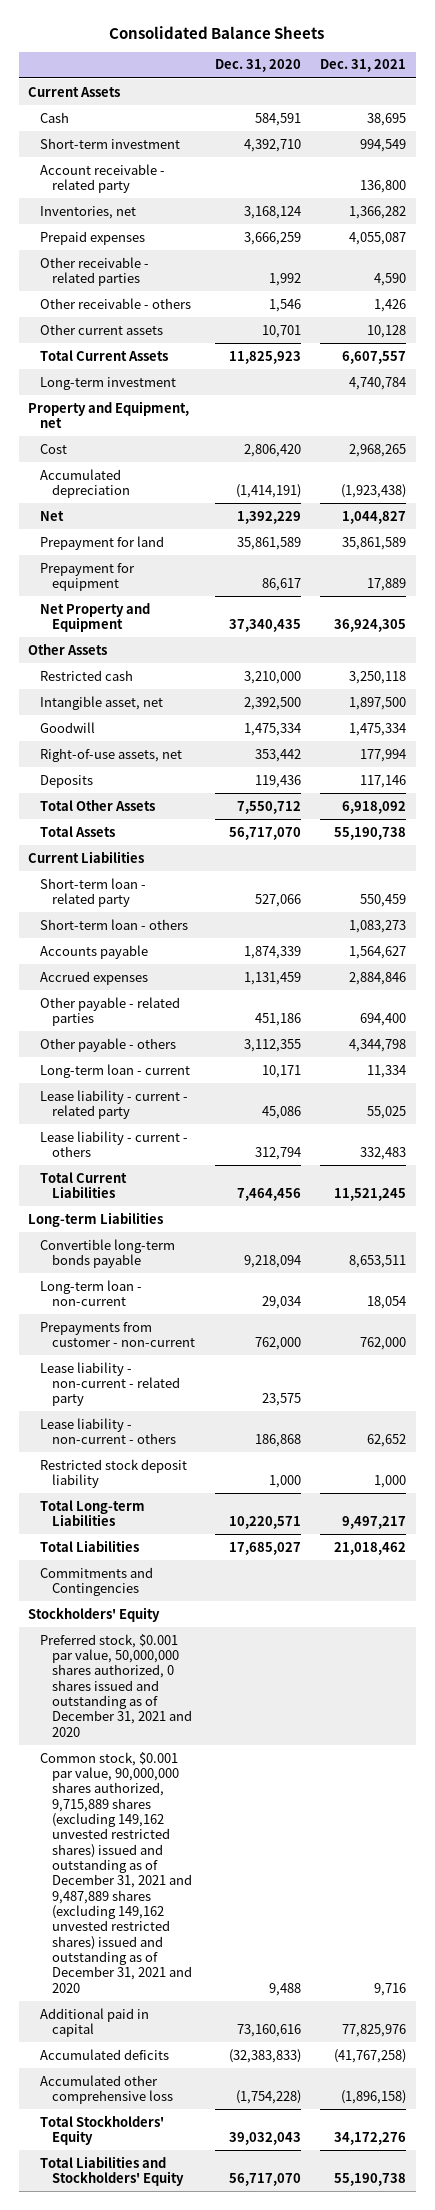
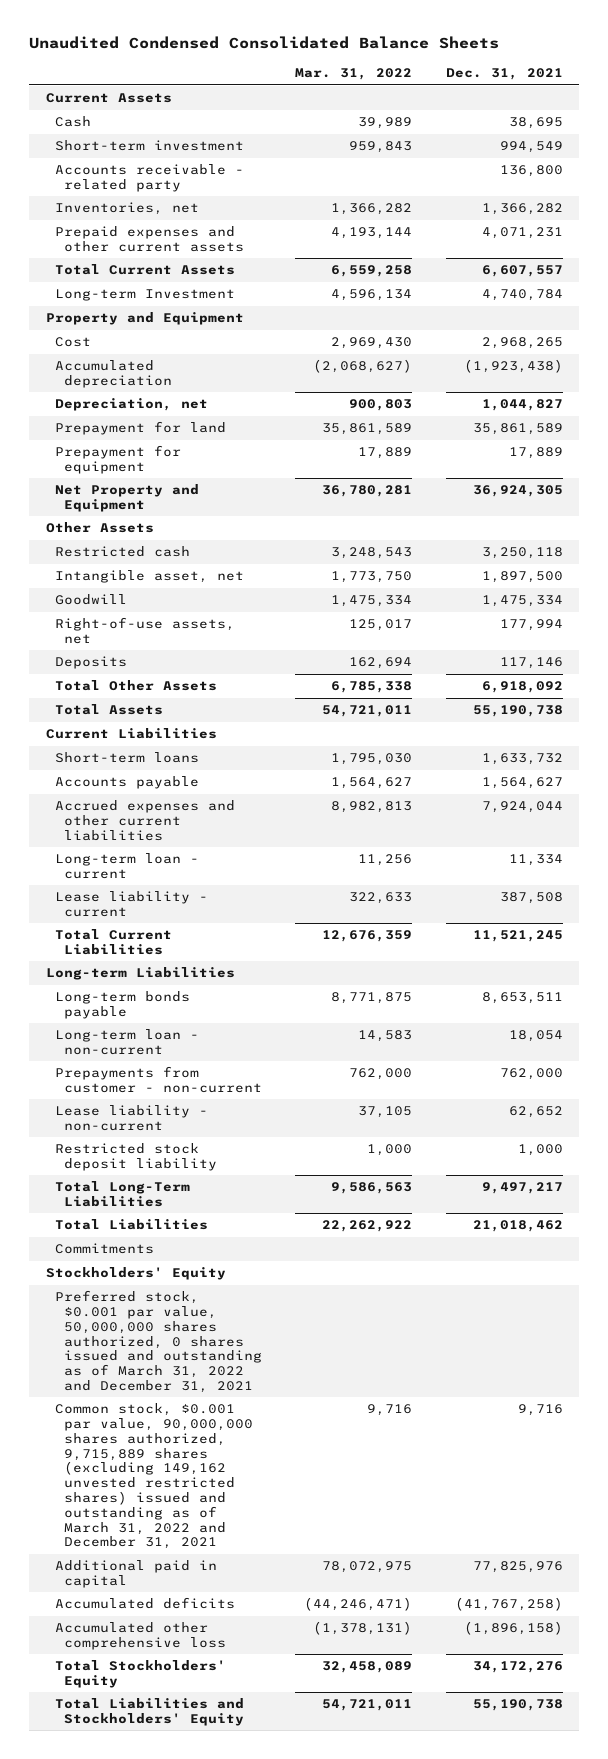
[109,25,325,39] Consolidated Balance Sheets -> [28,36,499,50] Unaudited Condensed Consolidated Balance Sheets
[214,59,301,73] Dec. 31, 2020 -> none
none -> [295,68,413,81] Mar. 31, 2022
[40,163,166,193] Account receivable - related party -> [54,164,244,193] Accounts receivable - related party
[40,256,150,286] Other receivable - related parties -> none
[40,297,192,309] Other receivable - others -> none
[40,323,164,335] Other current assets -> none
[40,230,146,245] Prepaid expenses -> [54,226,244,253] Prepaid expenses and other current assets
[349,231,407,245] 4,055,087 -> [481,227,563,240] 4,071,231
[40,376,177,390] Long-term investment -> [54,289,235,302] Long-term Investment
[28,400,190,428] Property and Equipment, net -> [45,312,244,326] Property and Equipment
[40,510,65,521] Net -> [54,398,208,412] Depreciation, net
[40,877,147,907] Short-term loan - related party -> none
[40,918,189,930] Short-term loan - others -> [54,752,199,764] Short-term loans
[349,919,407,933] 1,083,273 -> [481,753,563,766] 1,633,732
[40,970,149,985] Accrued expenses -> none
[40,996,181,1026] Other payable - related parties -> none
[40,1037,177,1052] Other payable - others -> none
none -> [54,800,235,841] Accrued expenses and other current liabilities
[40,1130,189,1157] Lease liability - current - others -> none
[40,1089,189,1119] Lease liability - current - related party -> [54,891,208,918] Lease liability - current
[367,1105,407,1119] 55,025 -> [499,892,563,905] 387,508
[40,1238,176,1268] Convertible long-term bonds payable -> [54,991,190,1020] Long-term bonds payable
[40,1361,180,1407] Lease liability - non-current - related party -> none
[40,1417,176,1444] Lease liability - non-current - others -> [54,1105,208,1132] Lease liability - non-current
[40,1499,146,1526] Total Long-term Liabilities -> [54,1181,190,1208] Total Long-Term Liabilities
[40,1566,154,1596] Commitments and Contingencies -> [54,1243,154,1255] Commitments
[40,1633,192,1737] Preferred stock, $0.001 par value, 50,000,000 shares authorized, 0 shares issued and outstanding as of December 31, 2021 and 2020 -> [54,1290,262,1393] Preferred stock, $0.001 par value, 50,000,000 shares authorized, 0 shares issued and outstanding as of March 31, 2022 and December 31, 2021
[40,1751,192,1993] Common stock, $0.001 par value, 90,000,000 shares authorized, 9,715,889 shares (excluding 149,162 unvested restricted shares) issued and outstanding as of December 31, 2021 and 9,487,889 shares (excluding 149,162 unvested restricted shares) issued and outstanding as of December 31, 2021 and 2020 -> [54,1403,253,1550] Common stock, $0.001 par value, 90,000,000 shares authorized, 9,715,889 shares (excluding 149,162 unvested restricted shares) issued and outstanding as of March 31, 2022 and December 31, 2021

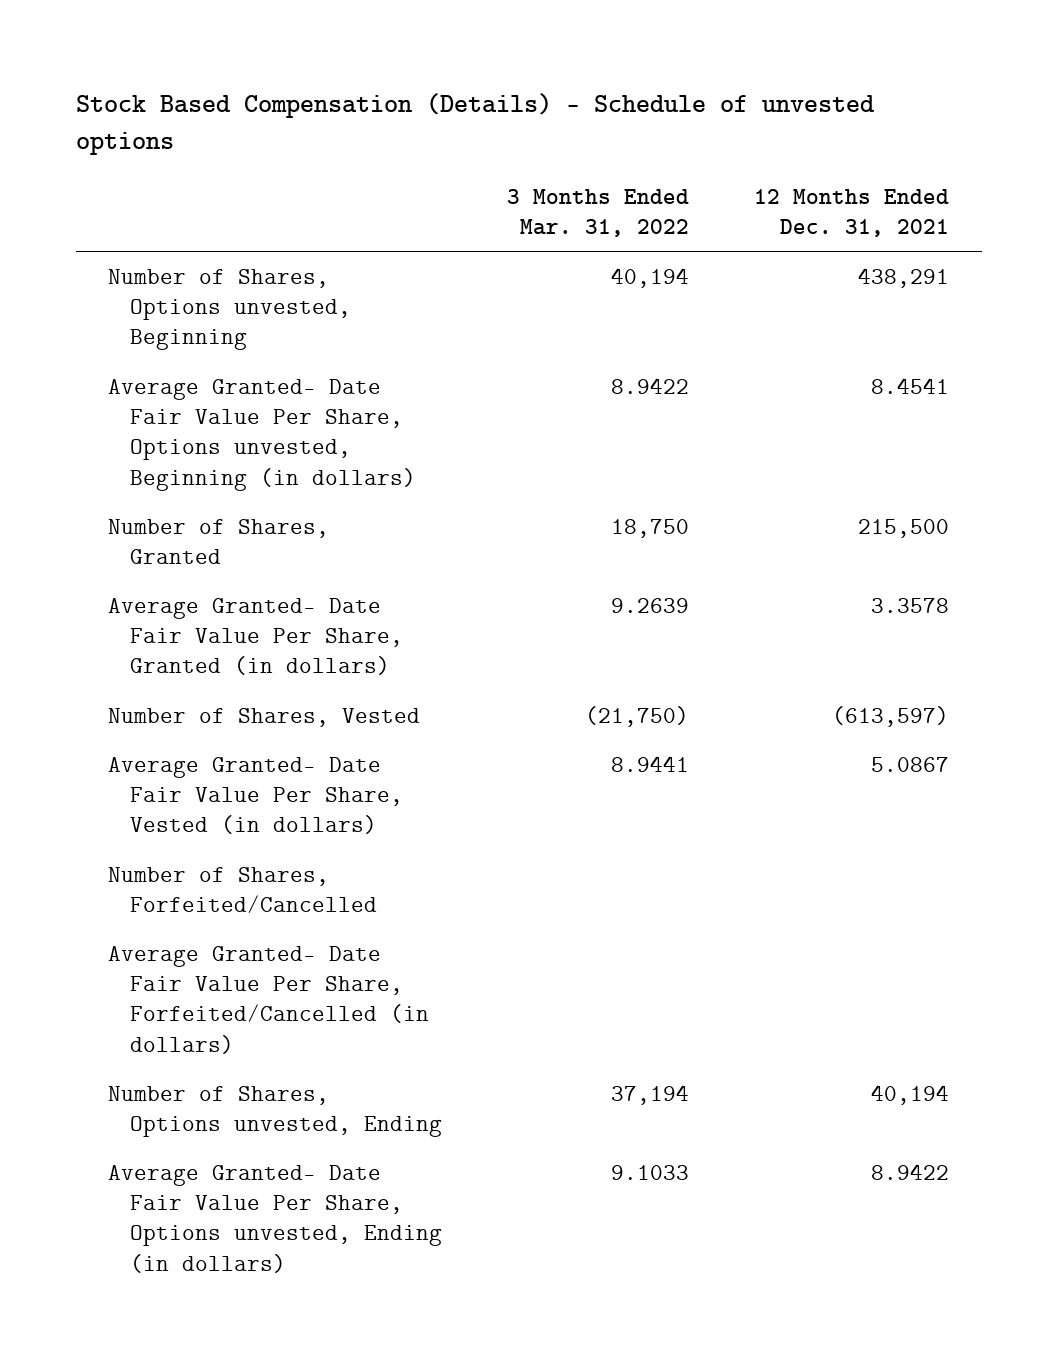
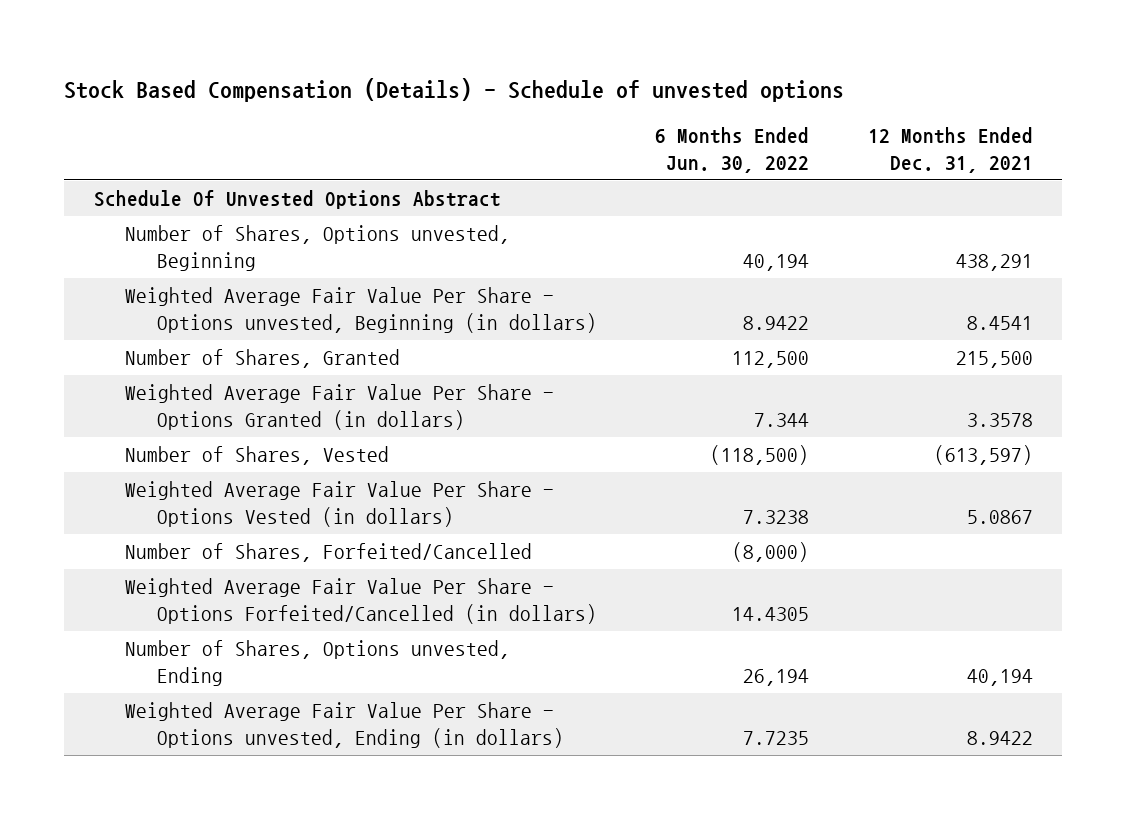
[507,188,690,238] 3 Months Ended Mar. 31, 2022 -> none
none -> [655,127,810,173] 6 Months Ended Jun. 30, 2022
none -> [93,190,501,210] Schedule Of Unvested Options Abstract
[108,378,417,491] Average Granted- Date Fair Value Per Share, Options unvested, Beginning (in dollars) -> [125,287,597,333] Weighted Average Fair Value Per Share - Options unvested, Beginning (in dollars)
[108,597,404,676] Average Granted- Date Fair Value Per Share, Granted (in dollars) -> [125,384,555,430] Weighted Average Fair Value Per Share - Options Granted (in dollars)
[108,756,404,835] Average Granted- Date Fair Value Per Share, Vested (in dollars) -> [125,481,555,527] Weighted Average Fair Value Per Share - Options Vested (in dollars)
[108,945,430,1054] Average Granted- Date Fair Value Per Share, Forfeited/Cancelled (in dollars) -> [125,578,597,624] Weighted Average Fair Value Per Share - Options Forfeited/Cancelled (in dollars)
[108,1164,443,1273] Average Granted- Date Fair Value Per Share, Options unvested, Ending (in dollars) -> [125,702,564,748] Weighted Average Fair Value Per Share - Options unvested, Ending (in dollars)

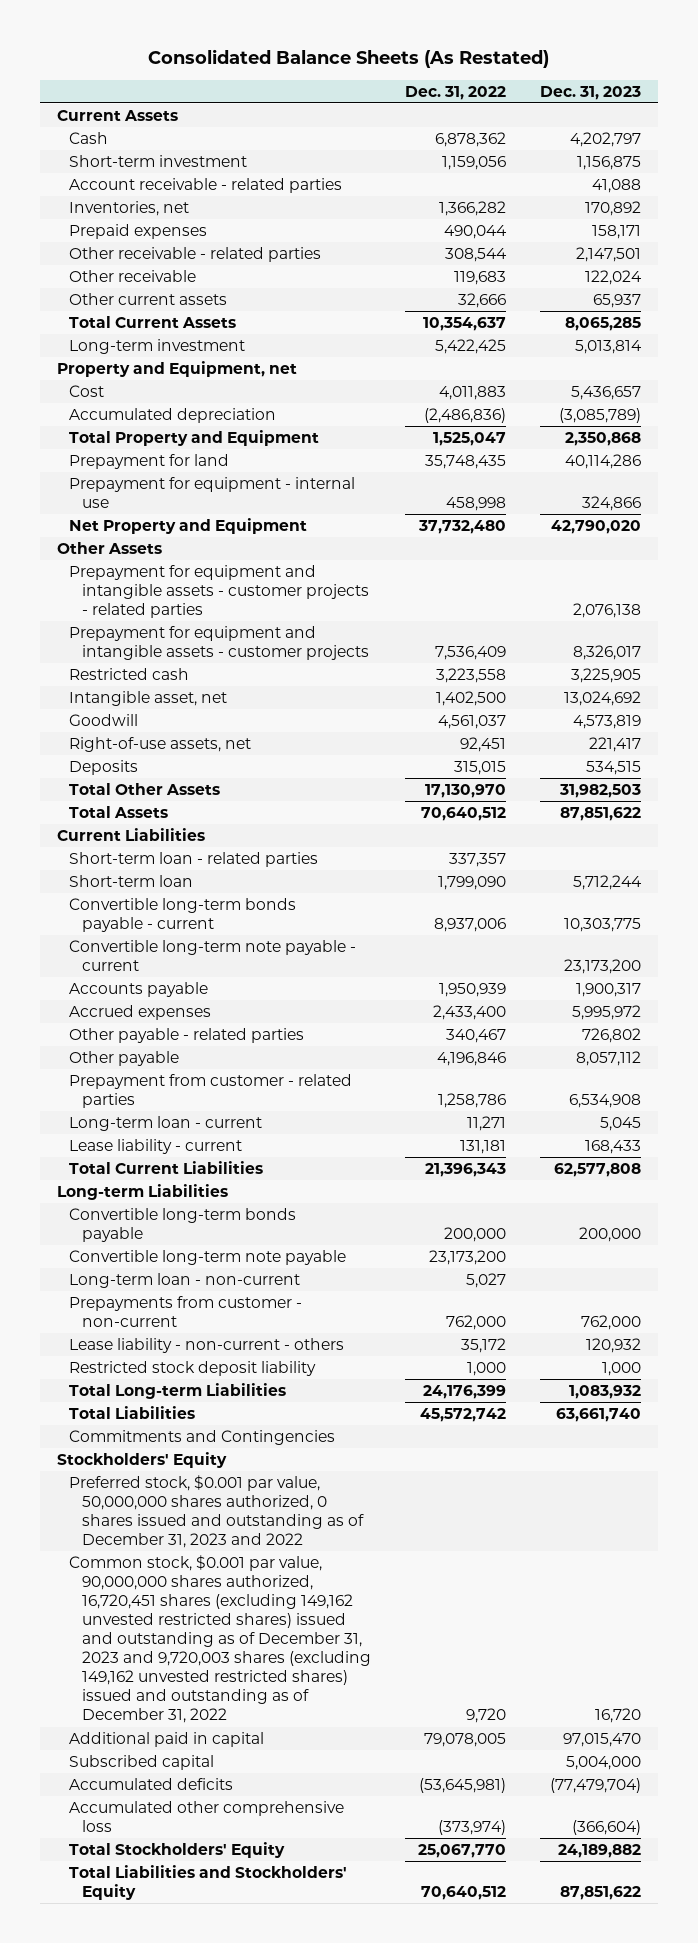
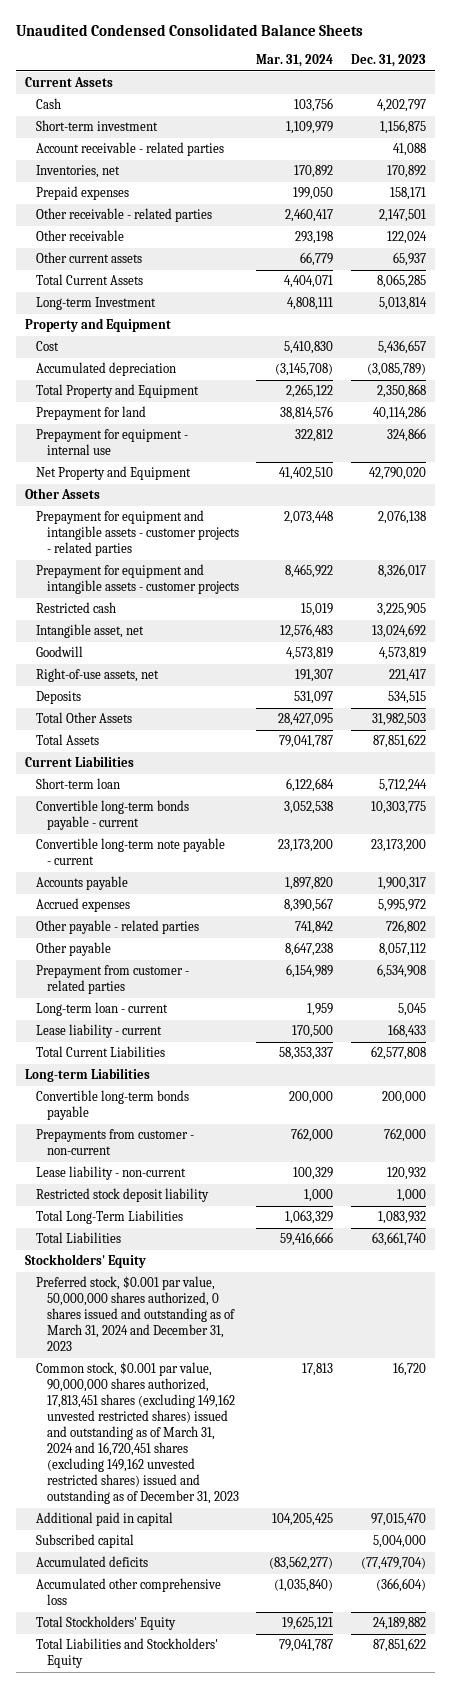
[148,48,550,68] Consolidated Balance Sheets (As Restated) -> [15,23,363,36] Unaudited Condensed Consolidated Balance Sheets
[405,85,507,100] Dec. 31, 2022 -> none
none -> [256,53,334,67] Mar. 31, 2024
[69,339,246,355] Long-term investment -> [35,297,156,311] Long-term Investment
[56,361,297,378] Property and Equipment, net -> [24,318,171,333] Property and Equipment
[69,852,319,868] Short-term loan - related parties -> none
[69,1250,347,1266] Convertible long-term note payable -> none
[69,1273,301,1289] Long-term loan - non-current -> none
[69,1338,345,1354] Lease liability - non-current - others -> [35,1166,186,1181] Lease liability - non-current
[69,1383,287,1400] Total Long-term Liabilities -> [35,1210,183,1225] Total Long-Term Liabilities
[69,1430,336,1446] Commitments and Contingencies -> none
[69,1475,365,1549] Preferred stock, $0.001 par value, 50,000,000 shares authorized, 0 shares issued and outstanding as of December 31, 2023 and 2022 -> [35,1276,235,1352] Preferred stock, $0.001 par value, 50,000,000 shares authorized, 0 shares issued and outstanding as of March 31, 2024 and December 31, 2023
[69,1555,372,1724] Common stock, $0.001 par value, 90,000,000 shares authorized, 16,720,451 shares (excluding 149,162 unvested restricted shares) issued and outstanding as of December 31, 2023 and 9,720,003 shares (excluding 149,162 unvested restricted shares) issued and outstanding as of December 31, 2022 -> [35,1362,239,1505] Common stock, $0.001 par value, 90,000,000 shares authorized, 17,813,451 shares (excluding 149,162 unvested restricted shares) issued and outstanding as of March 31, 2024 and 16,720,451 shares (excluding 149,162 unvested restricted shares) issued and outstanding as of December 31, 2023

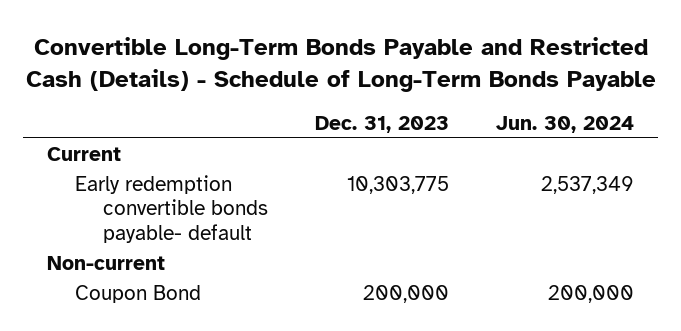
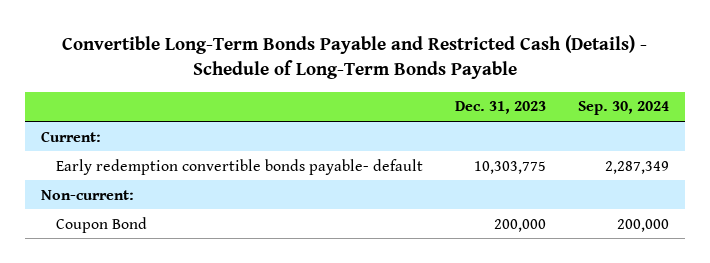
[496,115,635,133] Jun. 30, 2024 -> none
none -> [577,101,669,116] Sep. 30, 2024
[46,147,121,162] Current -> [41,130,102,142] Current:
[46,256,165,271] Non-current -> [41,189,135,200] Non-current:

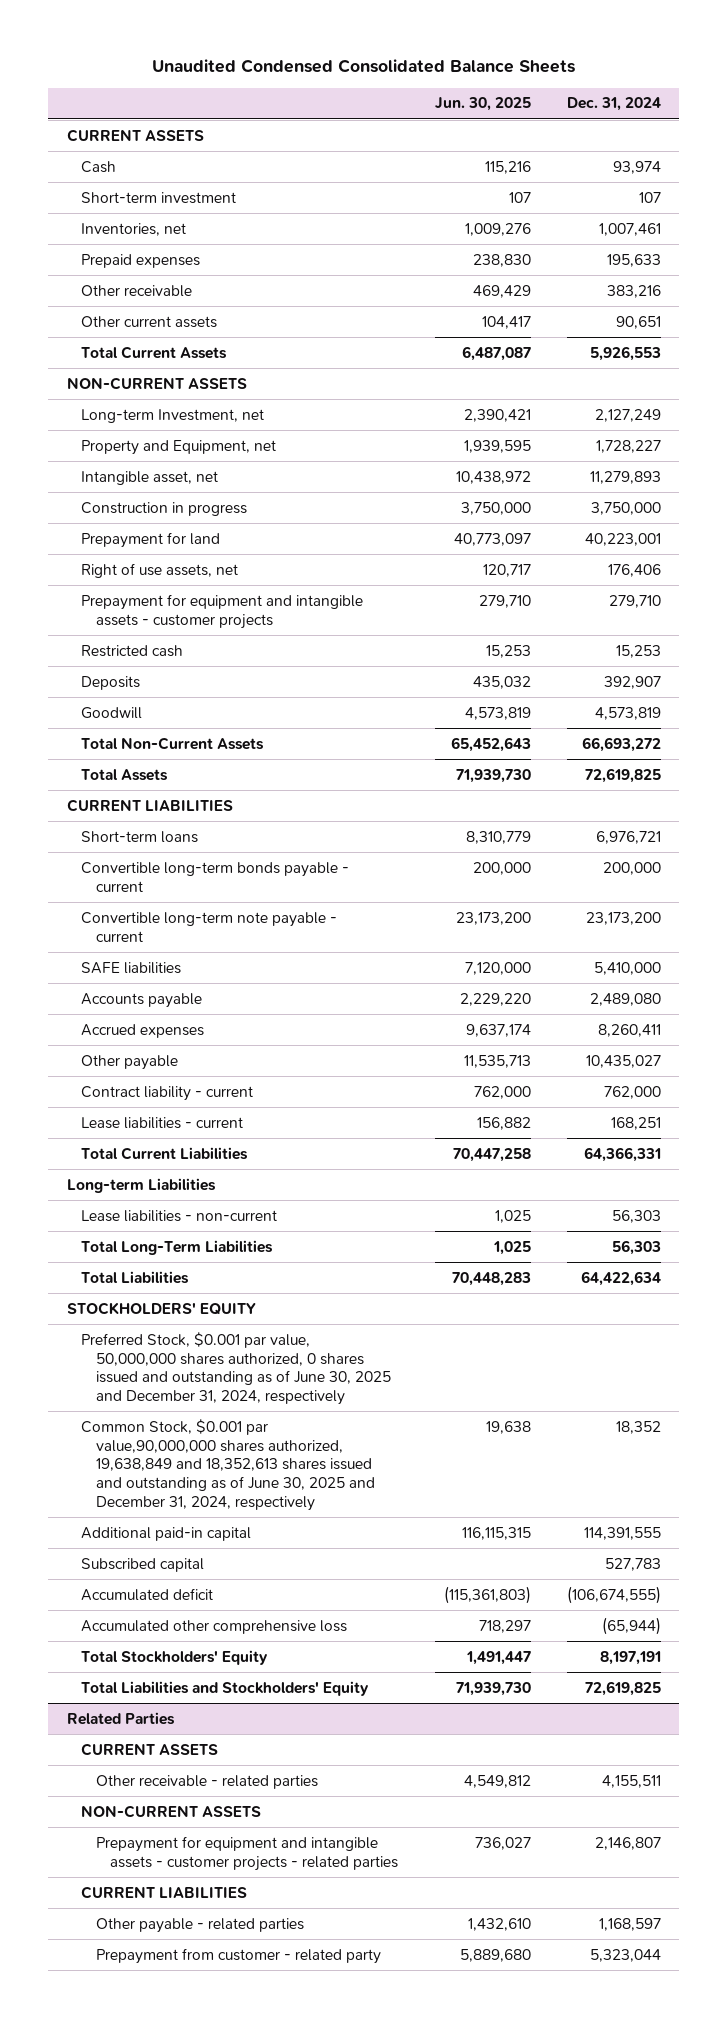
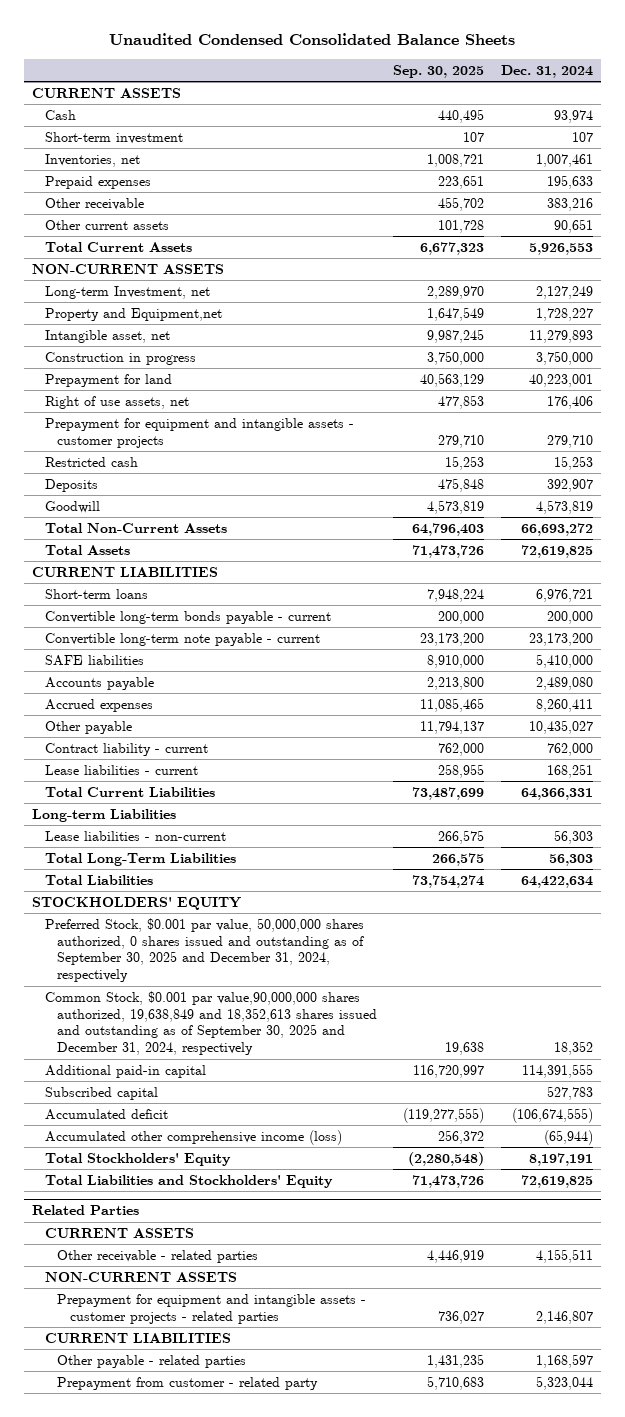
[434,97,531,112] Jun. 30, 2025 -> none
none -> [393,64,485,78] Sep. 30, 2025
[81,439,277,455] Property and Equipment, net -> [44,307,222,321] Property and Equipment,net
[81,1331,391,1406] Preferred Stock, $0.001 par value, 50,000,000 shares authorized, 0 shares issued and outstanding as of June 30, 2025 and December 31, 2024, respectively -> [44,917,365,983] Preferred Stock, $0.001 par value, 50,000,000 shares authorized, 0 shares issued and outstanding as of September 30, 2025 and December 31, 2024, respectively
[81,1418,375,1512] Common Stock, $0.001 par value,90,000,000 shares authorized, 19,638,849 and 18,352,613 shares issued and outstanding as of June 30, 2025 and December 31, 2024, respectively -> [44,990,378,1056] Common Stock, $0.001 par value,90,000,000 shares authorized, 19,638,849 and 18,352,613 shares issued and outstanding as of September 30, 2025 and December 31, 2024, respectively
[81,1619,348,1634] Accumulated other comprehensive loss -> [44,1129,342,1145] Accumulated other comprehensive income (loss)

